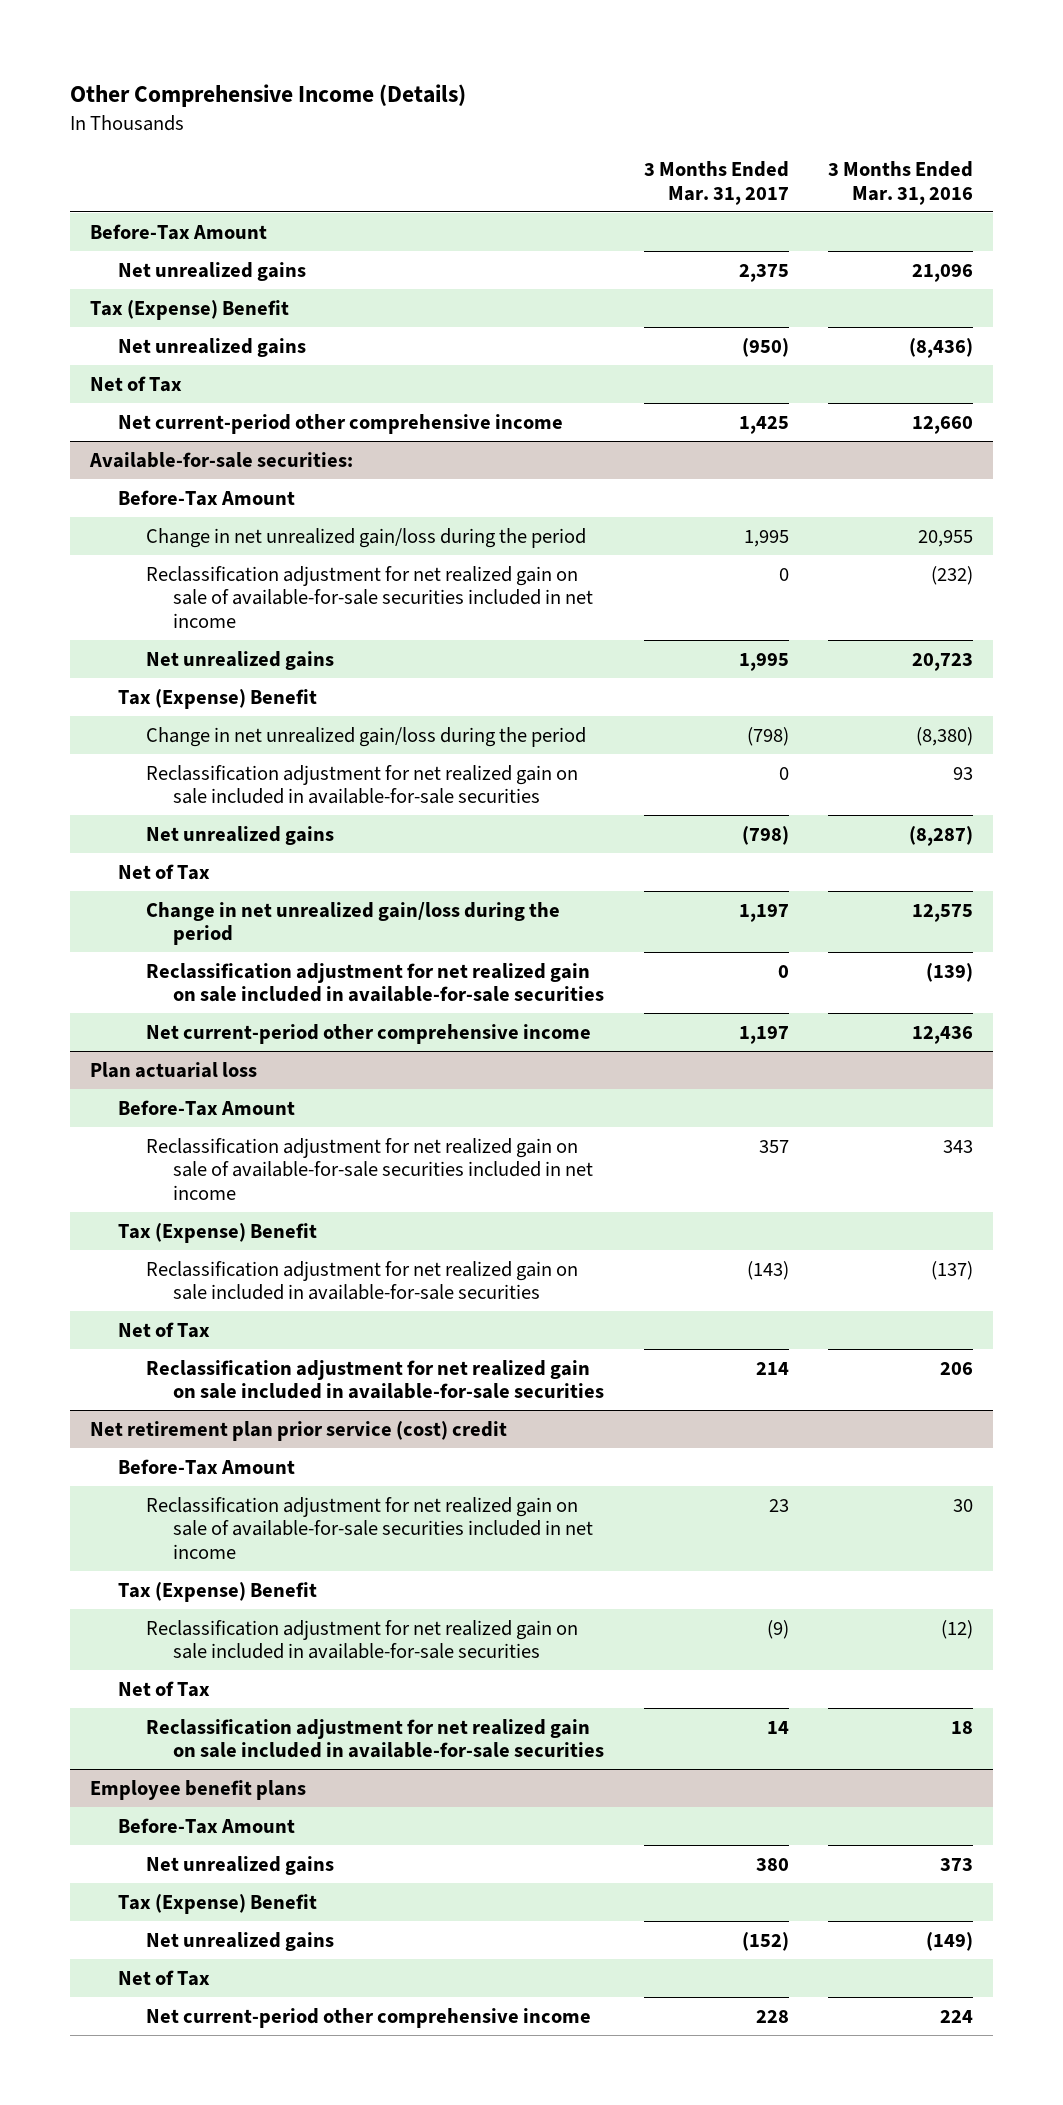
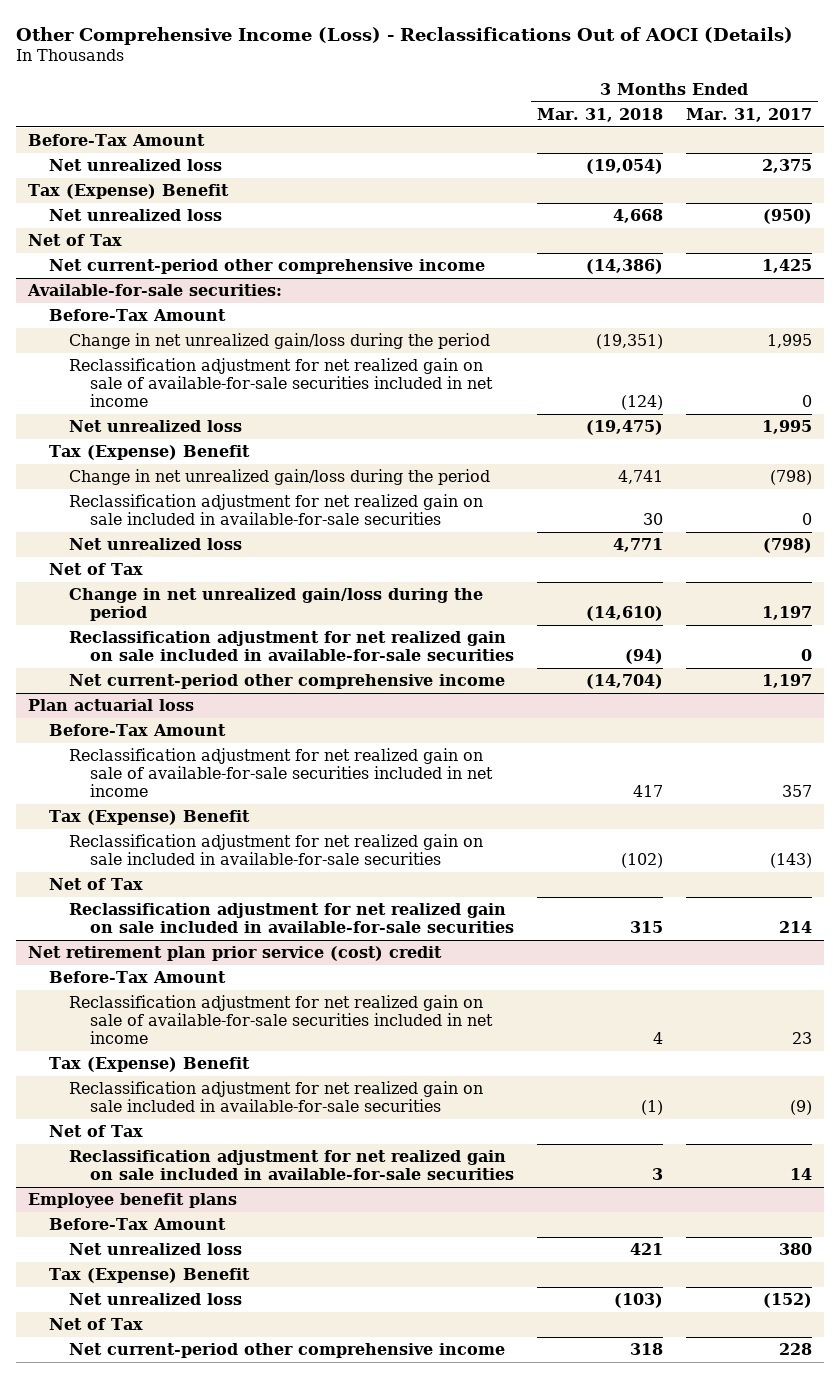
[70,84,467,108] Other Comprehensive Income (Details) -> [16,26,794,45] Other Comprehensive Income (Loss) - Reclassifications Out of AOCI (Details)
[828,161,974,205] 3 Months Ended Mar. 31, 2016 -> none
none -> [536,108,663,123] Mar. 31, 2018
[117,261,306,281] Net unrealized gains -> [48,159,222,172] Net unrealized loss
[117,337,306,357] Net unrealized gains -> [48,209,222,222] Net unrealized loss
[145,650,334,670] Net unrealized gains -> [69,420,243,433] Net unrealized loss
[145,825,334,845] Net unrealized gains -> [69,538,243,551] Net unrealized loss
[145,1855,334,1875] Net unrealized gains -> [69,1243,243,1256] Net unrealized loss
[145,1931,334,1951] Net unrealized gains -> [69,1293,243,1306] Net unrealized loss

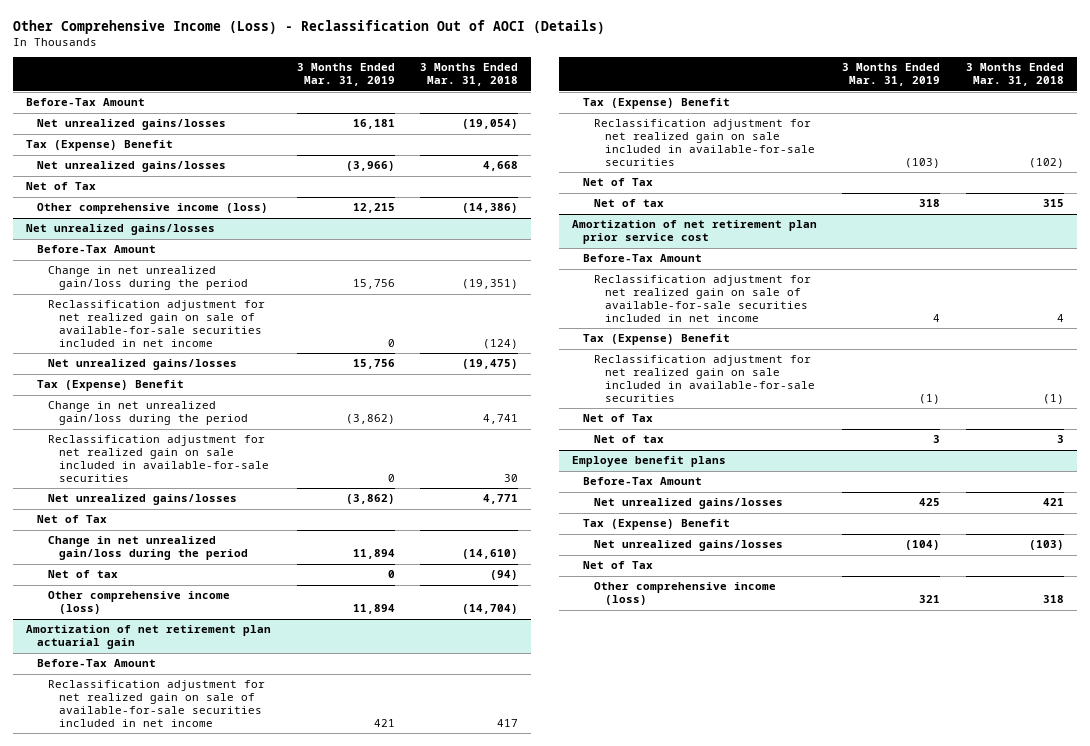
[16,26,794,45] Other Comprehensive Income (Loss) - Reclassifications Out of AOCI (Details) -> [13,19,606,34] Other Comprehensive Income (Loss) - Reclassification Out of AOCI (Details)
[686,108,813,123] Mar. 31, 2017 -> none
none -> [296,63,395,87] 3 Months Ended Mar. 31, 2019
[48,159,222,172] Net unrealized loss -> [37,119,227,131] Net unrealized gains/losses
[48,209,222,222] Net unrealized loss -> [37,161,227,173] Net unrealized gains/losses
[48,259,485,275] Net current-period other comprehensive income -> [37,203,269,215] Other comprehensive income (loss)
[27,284,283,297] Available-for-sale securities: -> [26,224,216,236] Net unrealized gains/losses
[69,420,243,433] Net unrealized loss -> [48,359,238,371] Net unrealized gains/losses
[69,538,243,551] Net unrealized loss -> [48,494,238,506] Net unrealized gains/losses
[69,631,514,662] Reclassification adjustment for net realized gain on sale included in available-for-sale securities -> [48,570,119,579] Net of tax
[69,674,506,690] Net current-period other comprehensive income -> [48,591,231,615] Other comprehensive income (loss)
[28,699,195,712] Plan actuarial loss -> [26,625,272,650] Amortization of net retirement plan actuarial gain
[69,903,514,934] Reclassification adjustment for net realized gain on sale included in available-for-sale securities -> [593,199,664,208] Net of tax
[28,946,443,962] Net retirement plan prior service (cost) credit -> [571,220,817,245] Amortization of net retirement plan prior service cost
[69,1150,514,1181] Reclassification adjustment for net realized gain on sale included in available-for-sale securities -> [593,435,664,444] Net of tax
[69,1243,243,1256] Net unrealized loss -> [593,498,783,510] Net unrealized gains/losses
[69,1293,243,1306] Net unrealized loss -> [593,540,783,552] Net unrealized gains/losses
[69,1343,506,1359] Net current-period other comprehensive income -> [593,582,776,606] Other comprehensive income (loss)

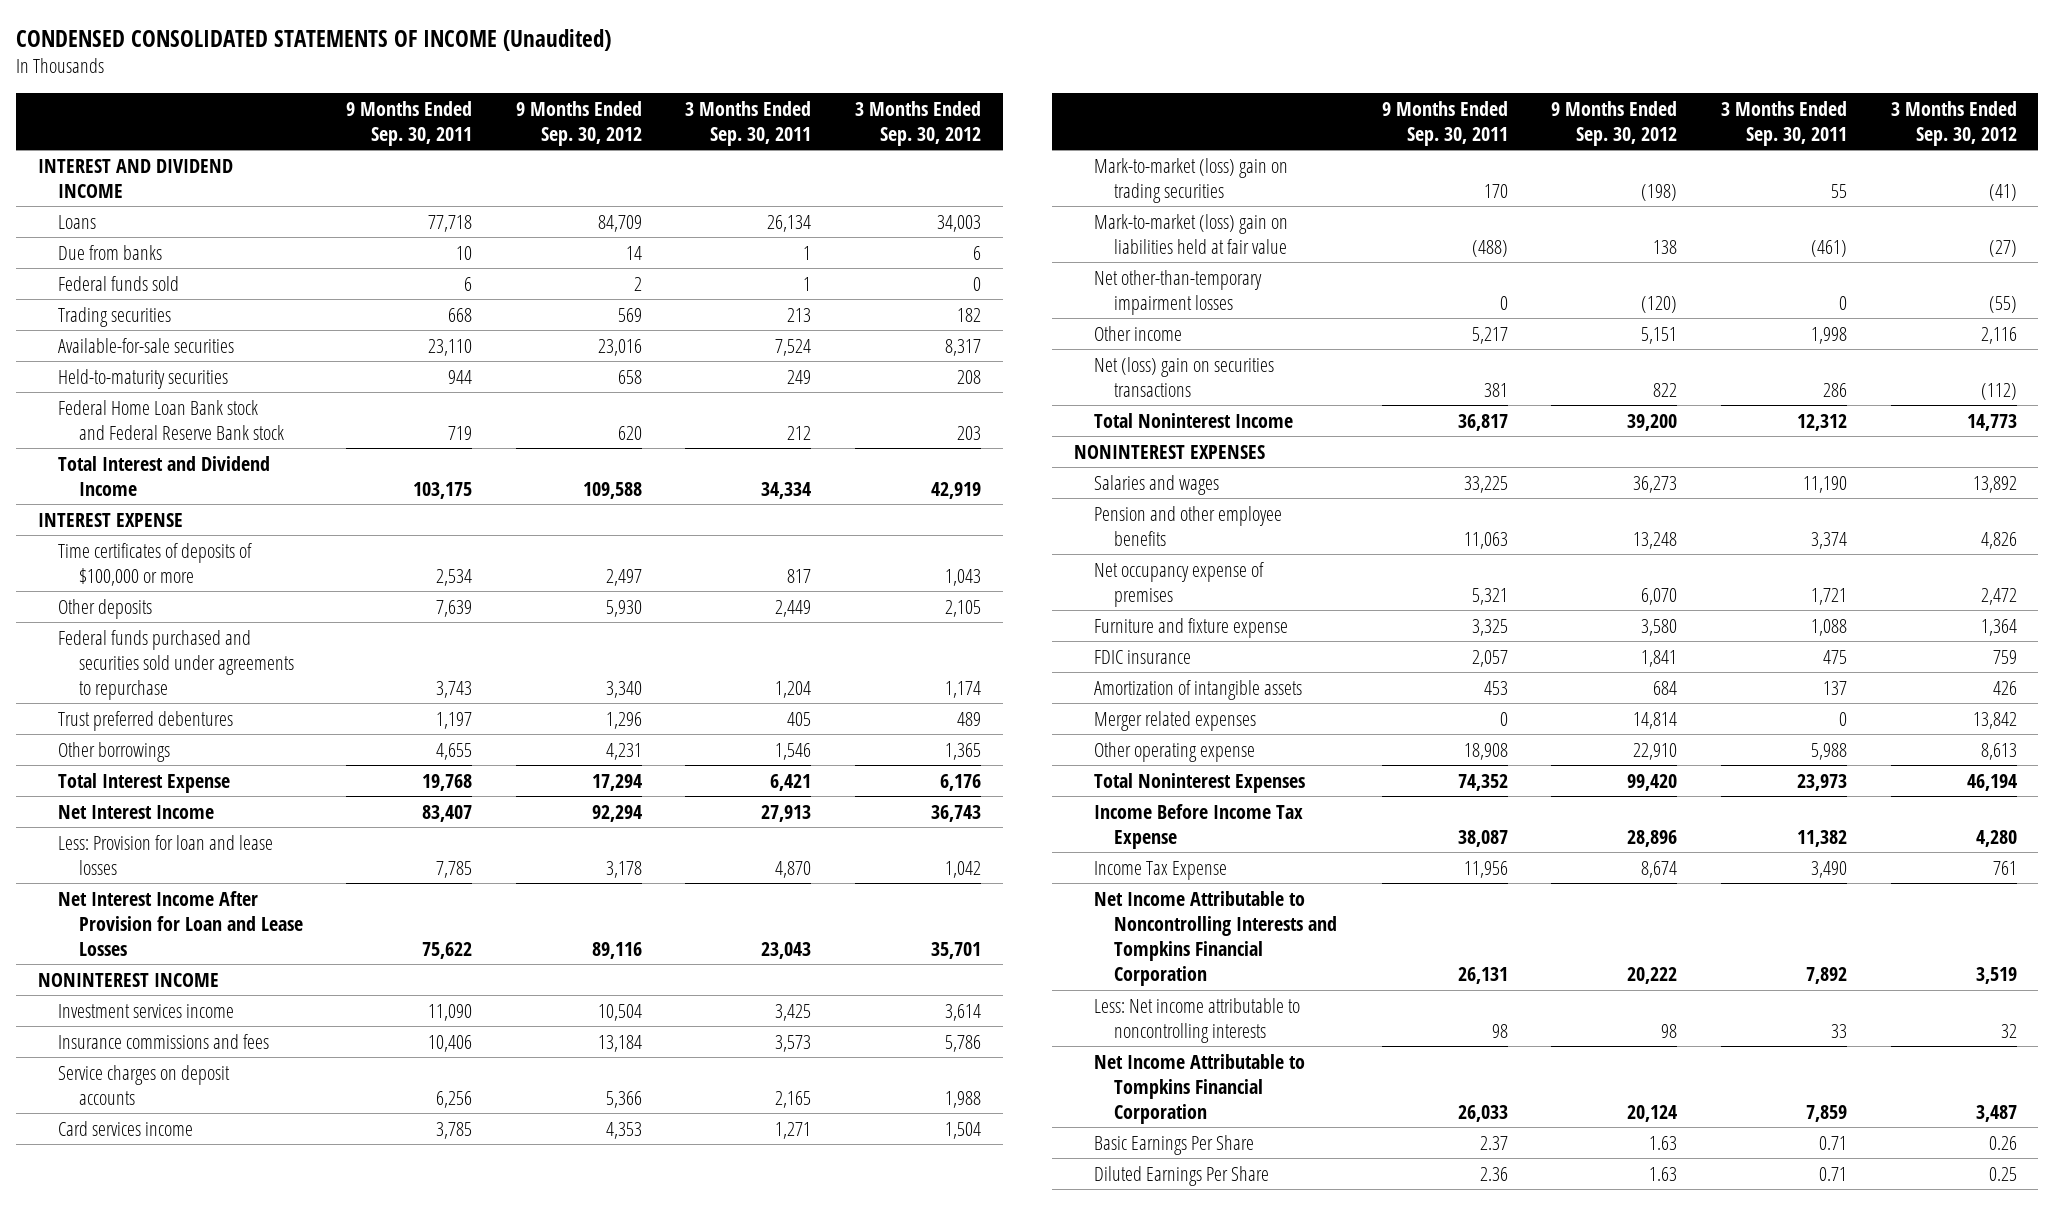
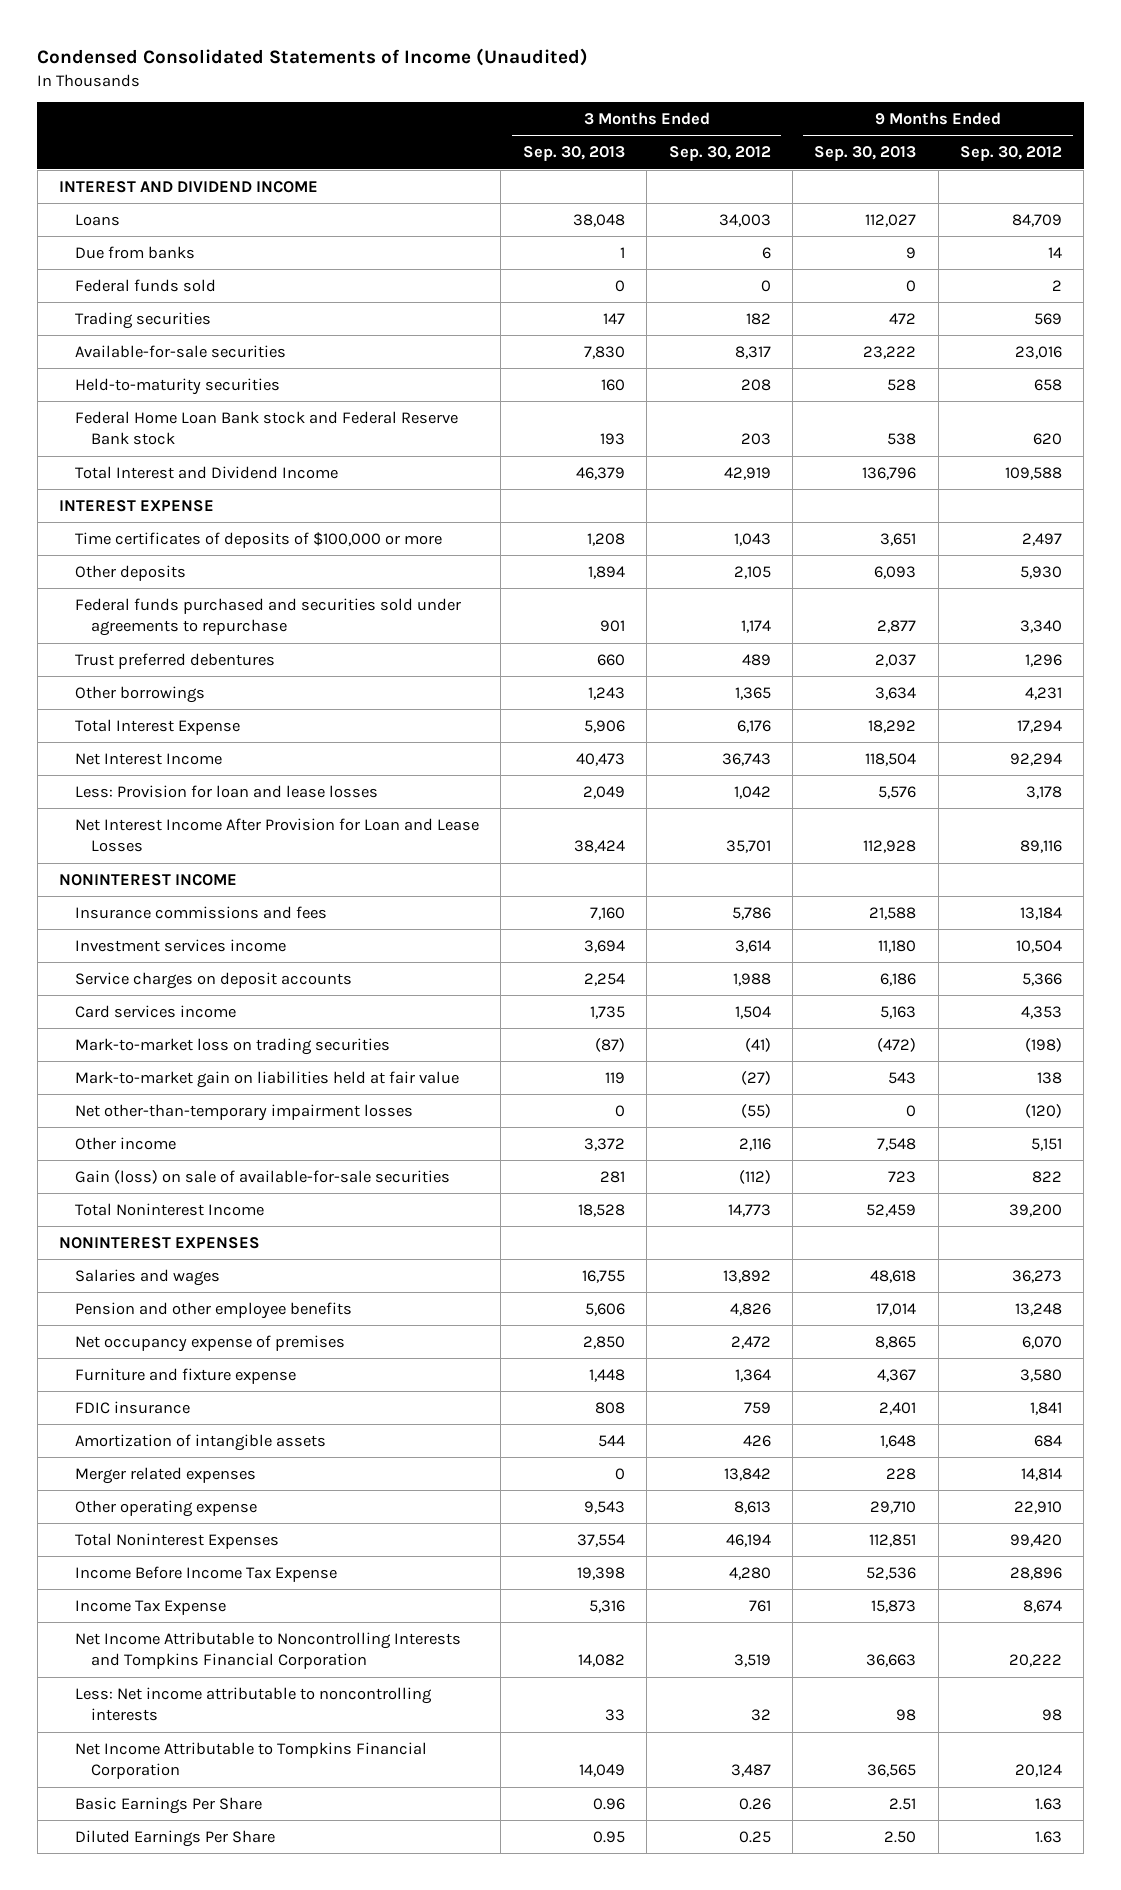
[16,28,612,51] CONDENSED CONSOLIDATED STATEMENTS OF INCOME (Unaudited) -> [37,48,589,67] Condensed Consolidated Statements of Income (Unaudited)
[346,100,473,146] 9 Months Ended Sep. 30, 2011 -> none
[685,100,812,146] 3 Months Ended Sep. 30, 2011 -> none
none -> [522,146,625,162] Sep. 30, 2013
none -> [814,146,917,162] Sep. 30, 2013
[58,1003,235,1018] Investment services income -> [74,938,286,952] Investment services income
[1093,157,1288,203] Mark-to-market (loss) gain on trading securities -> [74,1037,390,1055] Mark-to-market loss on trading securities
[1093,213,1288,254] Mark-to-market (loss) gain on liabilities held at fair value -> [74,1070,459,1088] Mark-to-market gain on liabilities held at fair value
[1093,356,1274,397] Net (loss) gain on securities transactions -> [74,1169,450,1184] Gain (loss) on sale of available-for-sale securities

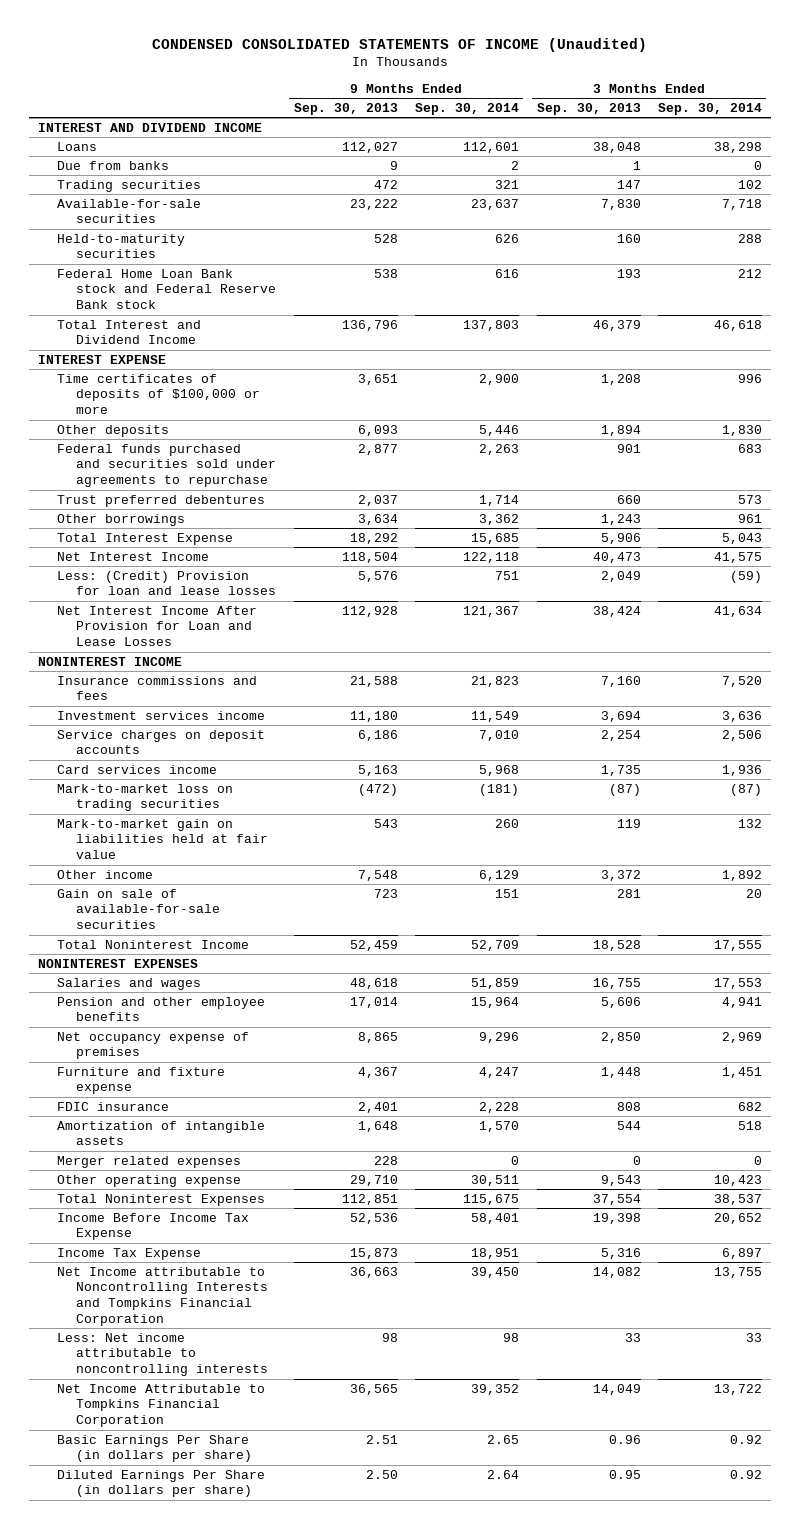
[37,48,589,67] Condensed Consolidated Statements of Income (Unaudited) -> [152,38,648,53] CONDENSED CONSOLIDATED STATEMENTS OF INCOME (Unaudited)
[668,146,771,162] Sep. 30, 2012 -> none
[960,146,1063,162] Sep. 30, 2012 -> none
none -> [415,103,520,116] Sep. 30, 2014
none -> [658,103,763,116] Sep. 30, 2014
[74,278,216,292] Federal funds sold -> none
[74,784,378,798] Less: Provision for loan and lease losses -> [57,570,277,596] Less: (Credit) Provision for loan and lease losses
[74,1103,413,1121] Net other-than-temporary impairment losses -> none
[74,1169,450,1184] Gain (loss) on sale of available-for-sale securities -> [57,888,221,930] Gain on sale of available-for-sale securities
[74,1631,461,1670] Net Income Attributable to Noncontrolling Interests and Tompkins Financial Corporation -> [57,1266,269,1326] Net Income attributable to Noncontrolling Interests and Tompkins Financial Corporation
[74,1796,262,1814] Basic Earnings Per Share -> [57,1434,253,1463] Basic Earnings Per Share (in dollars per share)
[74,1829,275,1847] Diluted Earnings Per Share -> [57,1469,266,1498] Diluted Earnings Per Share (in dollars per share)

